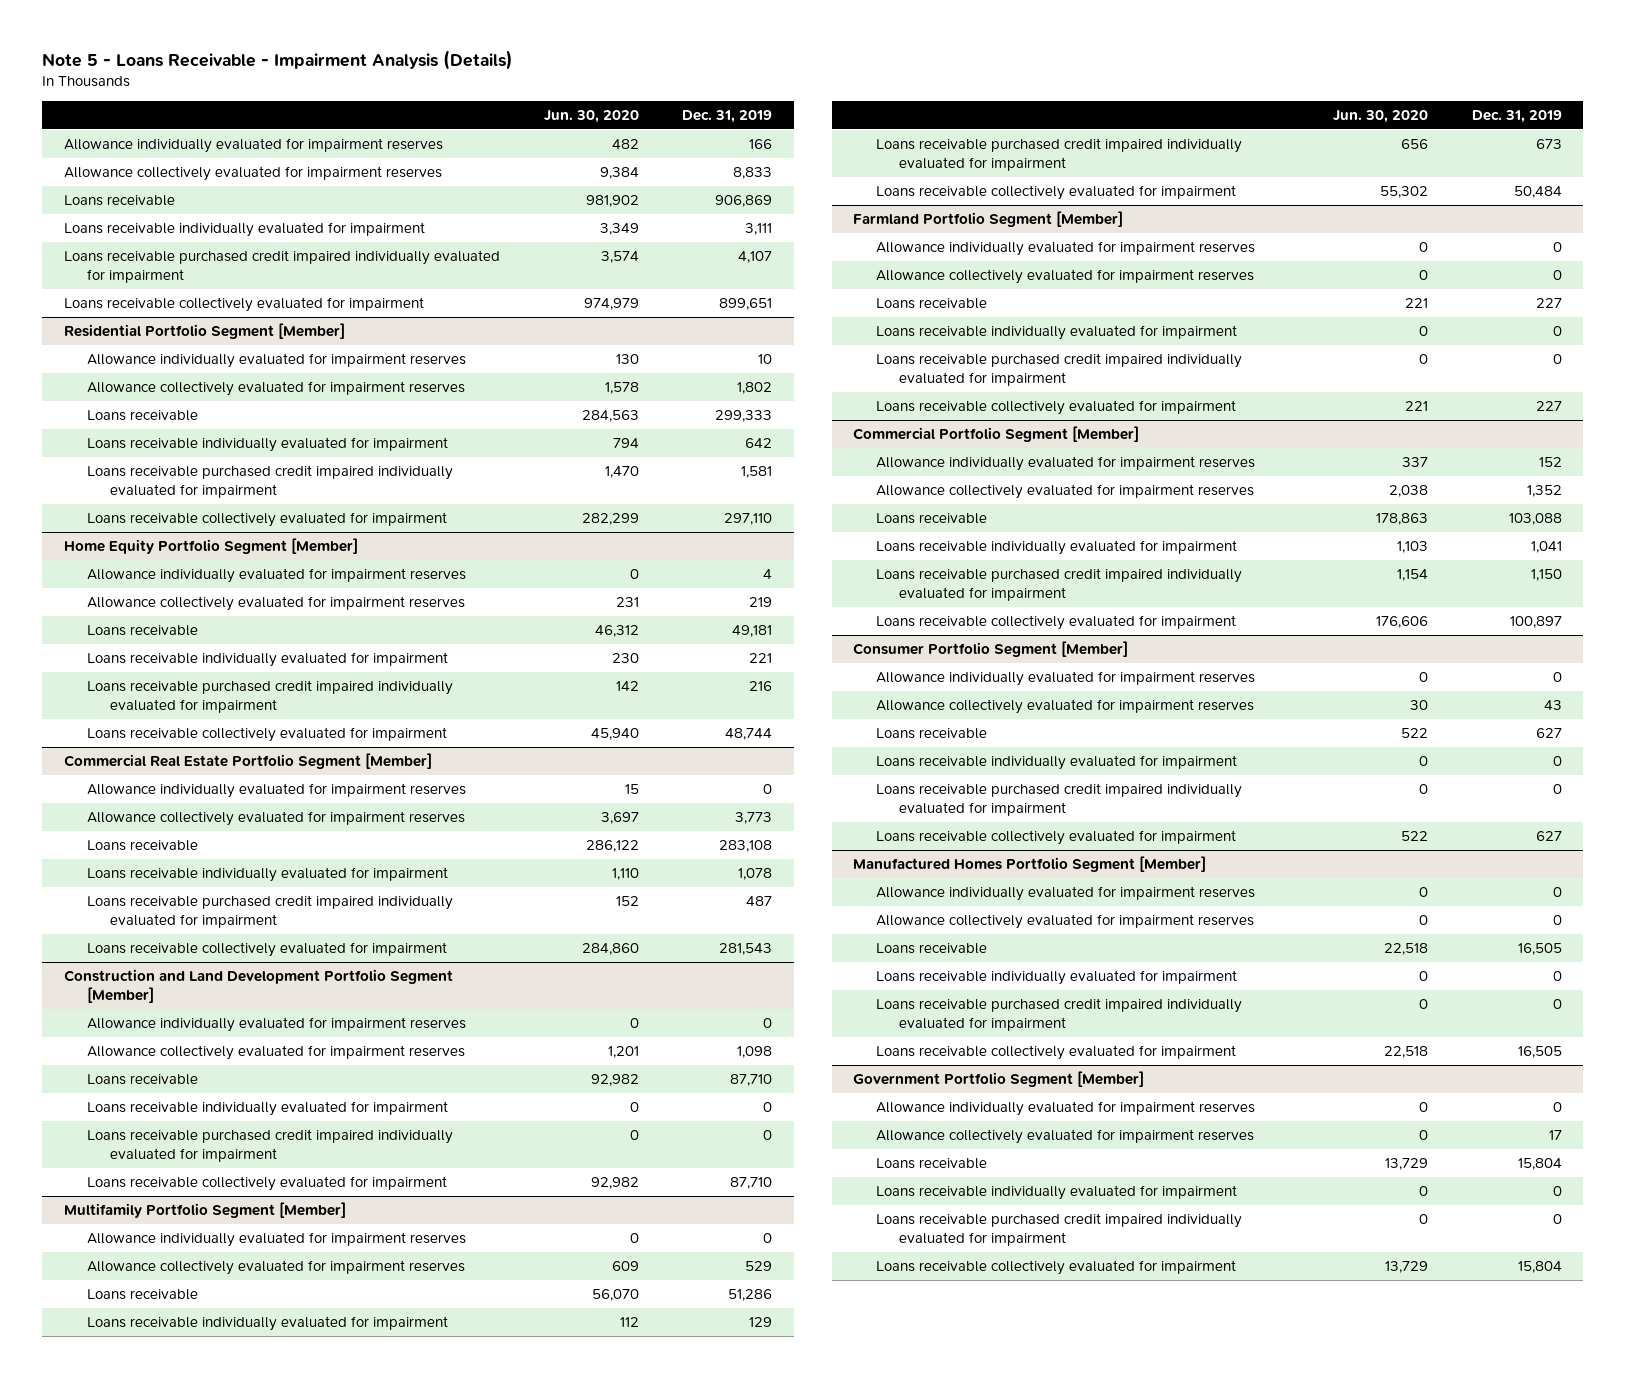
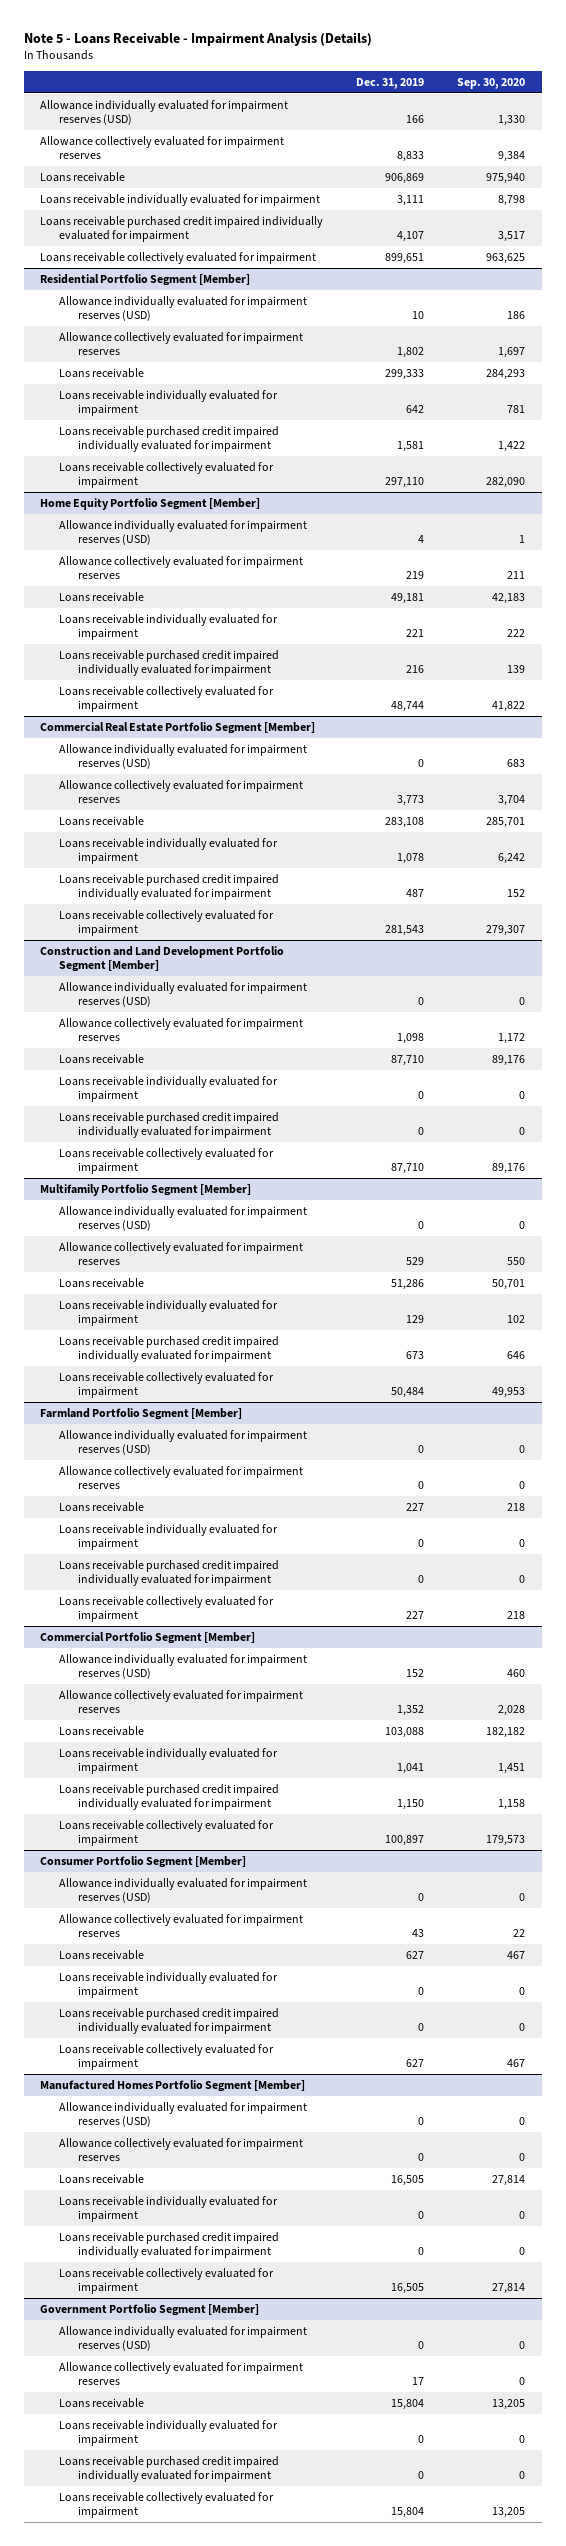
[543,109,639,123] Jun. 30, 2020 -> none
none -> [457,78,526,90] Sep. 30, 2020
[64,137,444,153] Allowance individually evaluated for impairment reserves -> [40,99,289,126] Allowance individually evaluated for impairment reserves (USD)
[87,352,467,368] Allowance individually evaluated for impairment reserves -> [58,295,307,322] Allowance individually evaluated for impairment reserves (USD)
[87,567,467,583] Allowance individually evaluated for impairment reserves -> [58,519,307,546] Allowance individually evaluated for impairment reserves (USD)
[87,782,467,798] Allowance individually evaluated for impairment reserves -> [58,743,307,770] Allowance individually evaluated for impairment reserves (USD)
[87,1016,467,1032] Allowance individually evaluated for impairment reserves -> [58,981,307,1008] Allowance individually evaluated for impairment reserves (USD)
[87,1231,467,1247] Allowance individually evaluated for impairment reserves -> [58,1205,307,1232] Allowance individually evaluated for impairment reserves (USD)
[876,240,1256,256] Allowance individually evaluated for impairment reserves -> [58,1429,307,1456] Allowance individually evaluated for impairment reserves (USD)
[876,455,1256,471] Allowance individually evaluated for impairment reserves -> [58,1653,307,1680] Allowance individually evaluated for impairment reserves (USD)
[876,670,1256,686] Allowance individually evaluated for impairment reserves -> [58,1877,307,1904] Allowance individually evaluated for impairment reserves (USD)
[876,885,1256,901] Allowance individually evaluated for impairment reserves -> [58,2101,307,2128] Allowance individually evaluated for impairment reserves (USD)
[876,1100,1256,1116] Allowance individually evaluated for impairment reserves -> [58,2325,307,2352] Allowance individually evaluated for impairment reserves (USD)

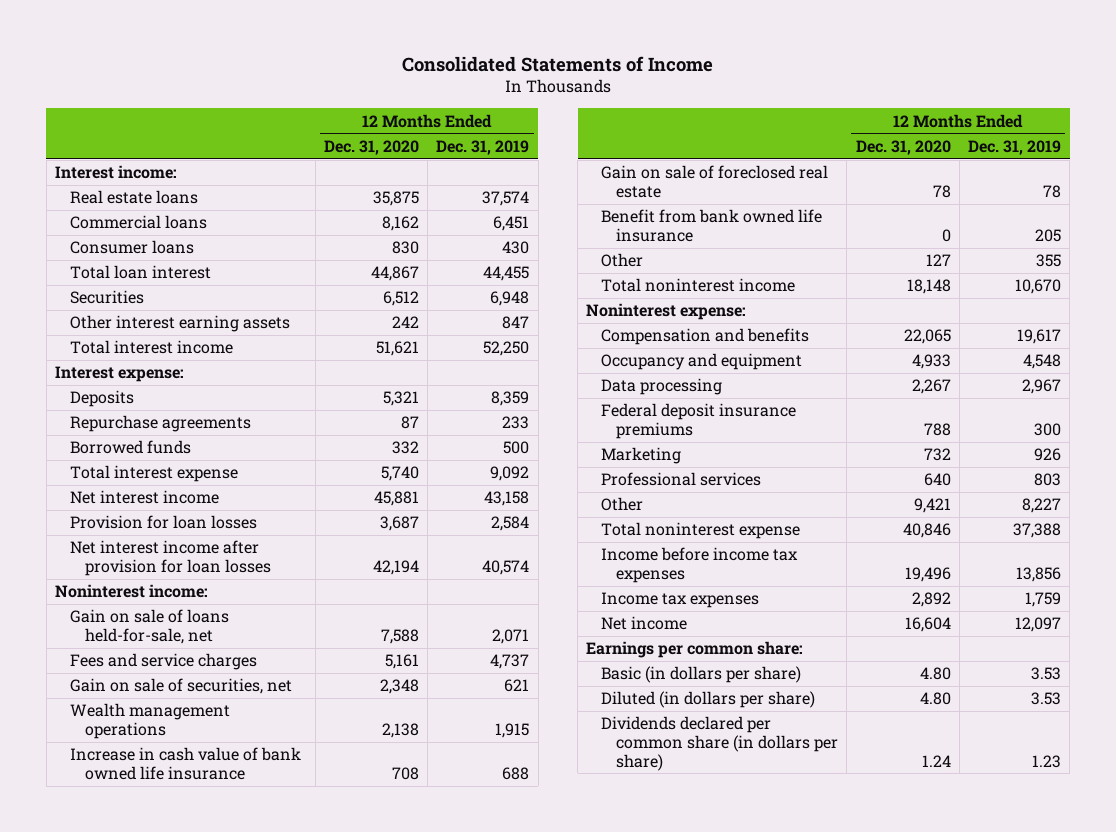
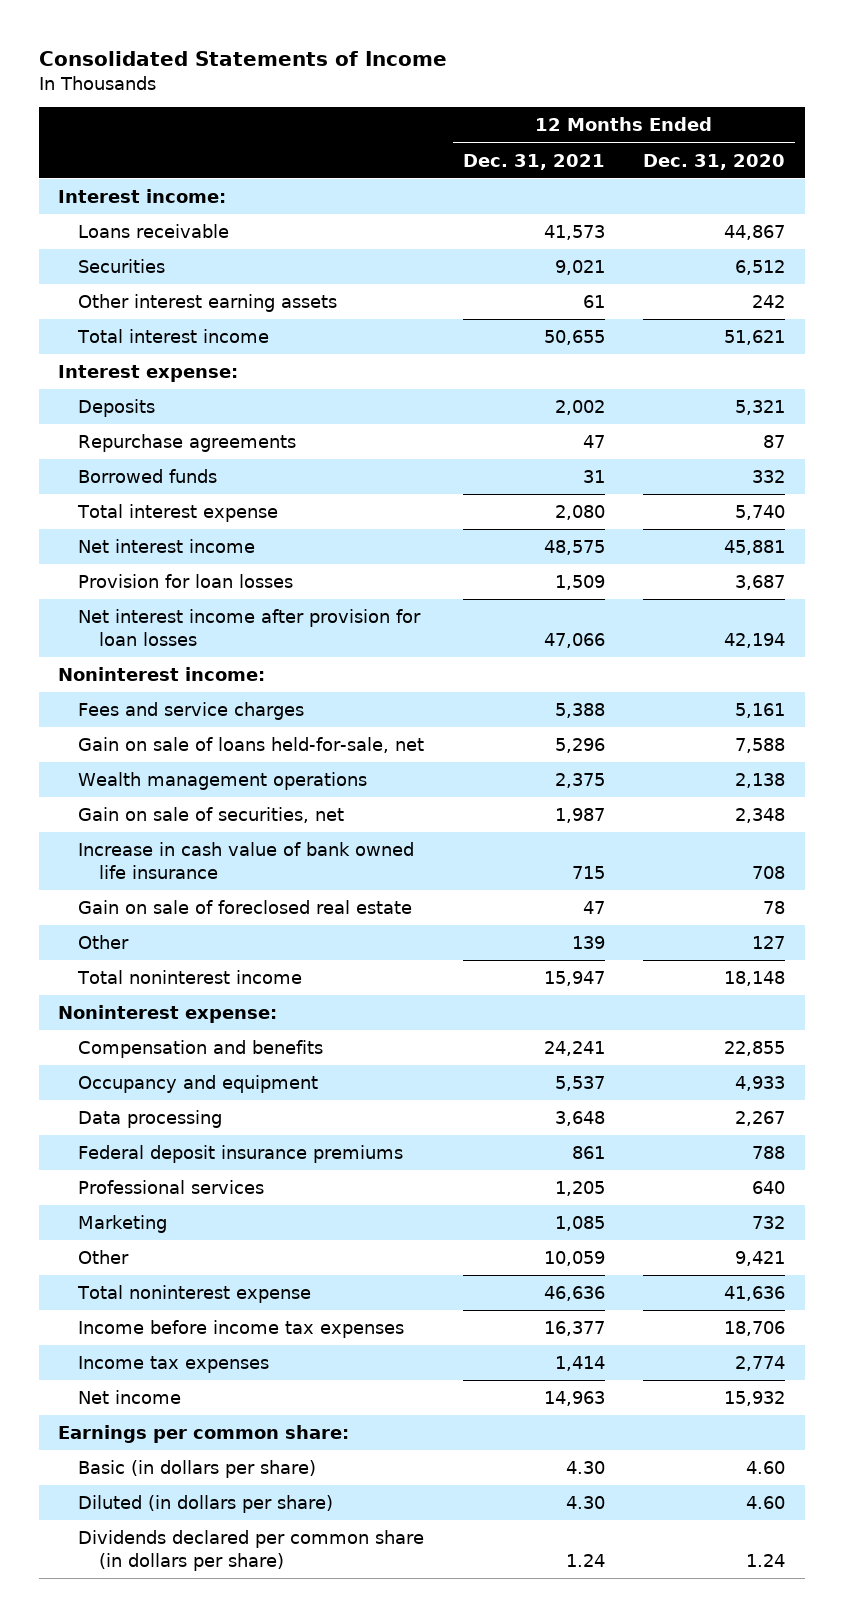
[436,139,530,155] Dec. 31, 2019 -> none
none -> [462,153,605,170] Dec. 31, 2021
[69,190,198,205] Real estate loans -> none
[69,215,207,230] Commercial loans -> none
[69,240,194,255] Consumer loans -> none
[69,265,211,280] Total loan interest -> [78,224,230,239] Loans receivable
[69,609,229,644] Gain on sale of loans held-for-sale, net -> [78,737,425,754] Gain on sale of loans held-for-sale, net
[69,678,292,695] Gain on sale of securities, net -> [78,807,345,824] Gain on sale of securities, net
[601,209,823,242] Benefit from bank owned life insurance -> none
[903,329,951,345] 22,065 -> [724,1041,786,1057] 22,855
[601,447,682,465] Marketing -> [78,1215,168,1234] Marketing
[902,523,951,539] 40,846 -> [724,1286,786,1302] 41,636
[904,566,951,582] 19,496 -> [724,1321,786,1337] 18,706
[911,592,951,608] 2,892 -> [735,1356,786,1372] 2,774
[904,617,951,633] 16,604 -> [724,1391,786,1407] 15,932
[919,667,951,681] 4.80 -> [746,1461,786,1475] 4.60
[919,692,951,706] 4.80 -> [746,1496,786,1510] 4.60

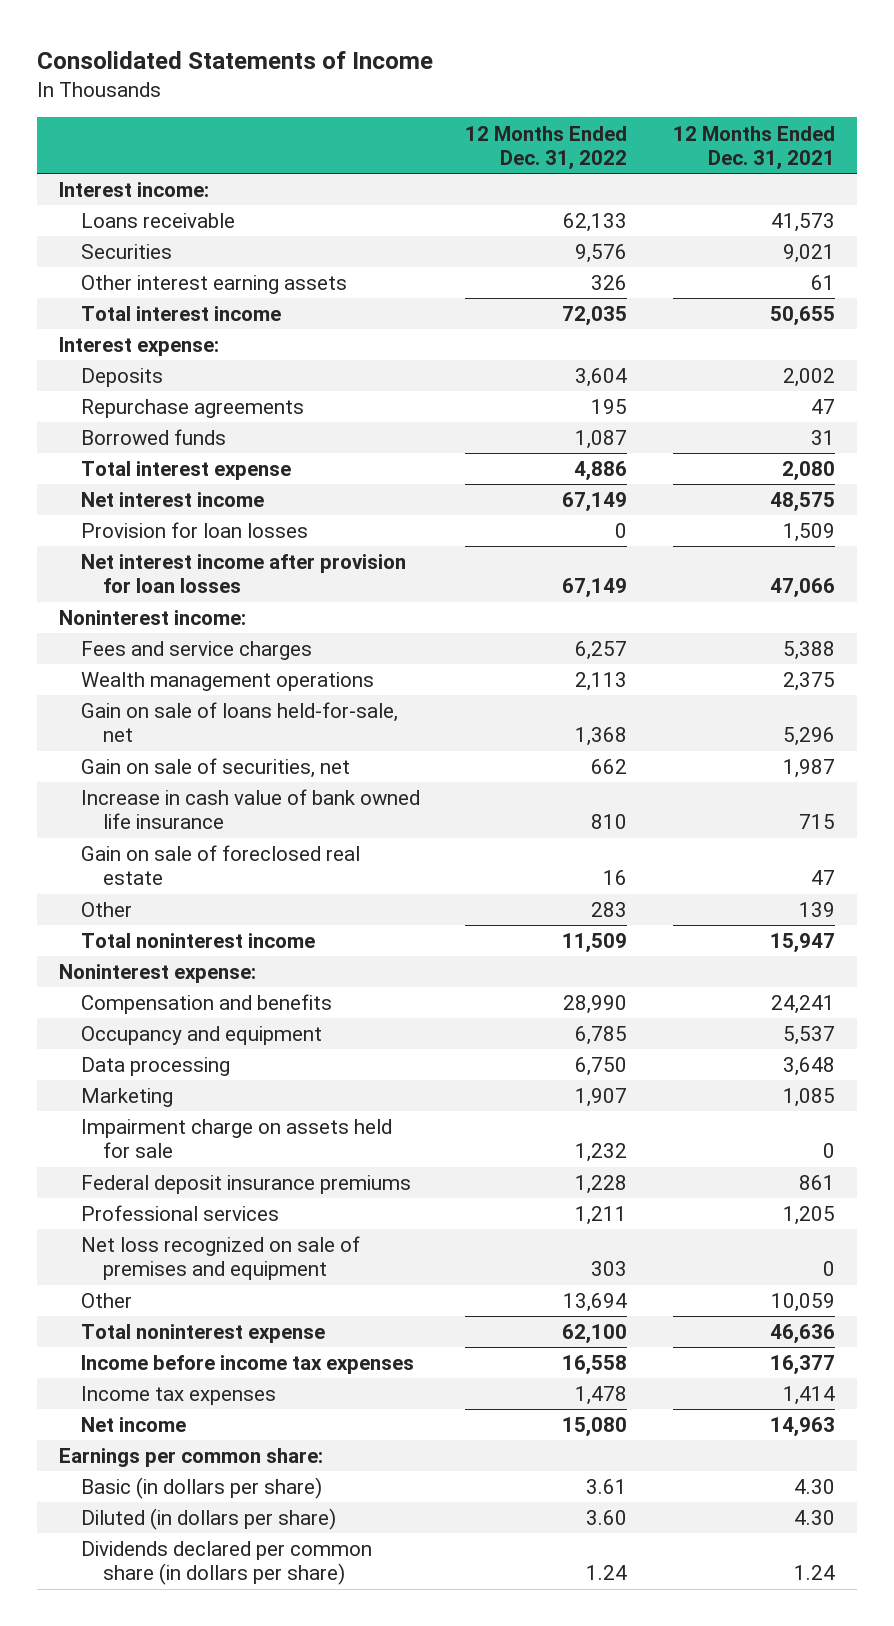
[643,153,786,170] Dec. 31, 2020 -> none
none -> [465,125,628,170] 12 Months Ended Dec. 31, 2022
[78,737,425,754] Gain on sale of loans held-for-sale, net -> [81,702,399,743] Gain on sale of loans held-for-sale, net
[78,1215,168,1234] Marketing -> [81,1088,174,1108] Marketing
none -> [81,1119,393,1159] Impairment charge on assets held for sale
none -> [81,1236,361,1281] Net loss recognized on sale of premises and equipment

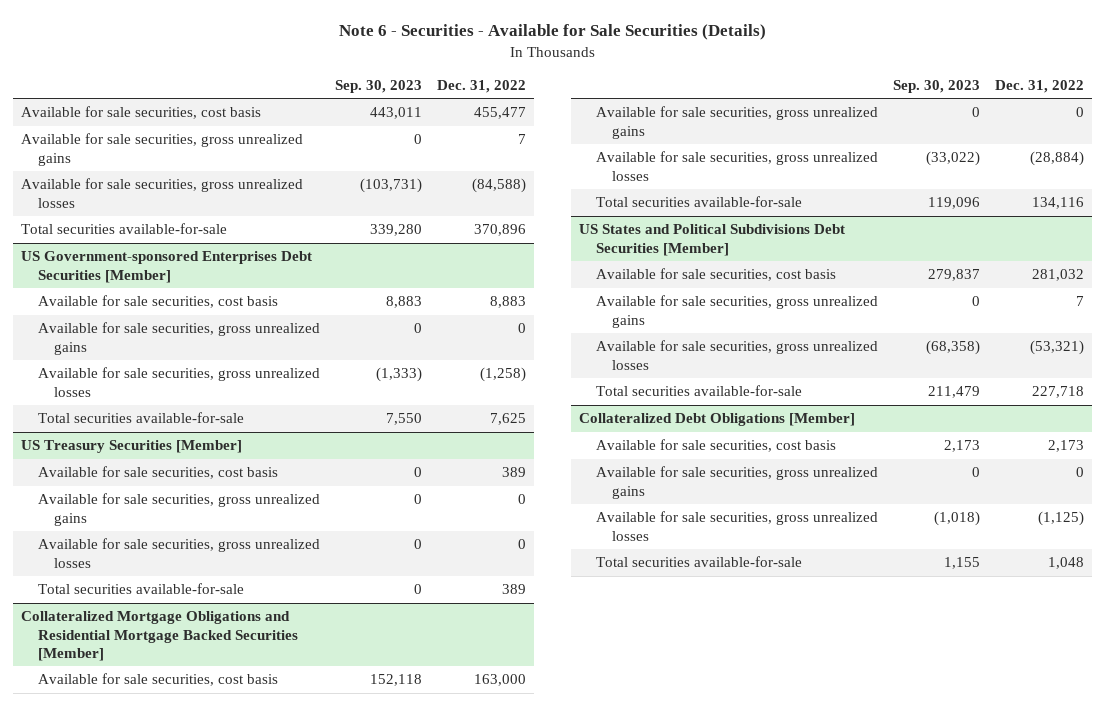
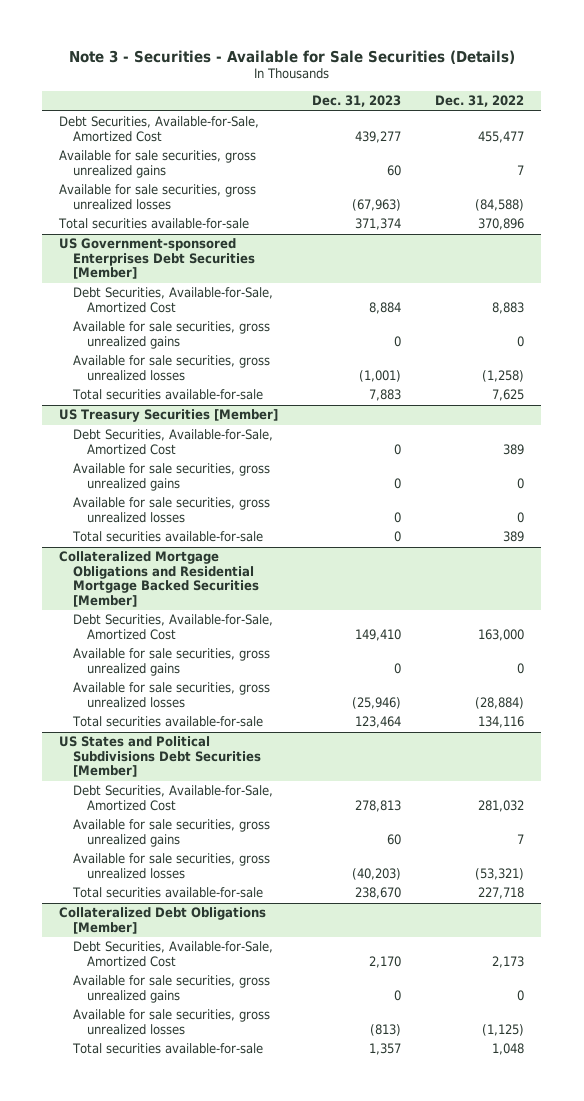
[338,24,766,41] Note 6 - Securities - Available for Sale Securities (Details) -> [68,49,515,64] Note 3 - Securities - Available for Sale Securities (Details)
[335,79,423,93] Sep. 30, 2023 -> none
none -> [312,95,402,108] Dec. 31, 2023
[21,106,262,120] Available for sale securities, cost basis -> [59,116,260,142] Debt Securities, Available-for-Sale, Amortized Cost
[37,295,278,309] Available for sale securities, cost basis -> [73,287,274,313] Debt Securities, Available-for-Sale, Amortized Cost
[37,466,278,480] Available for sale securities, cost basis -> [73,429,274,455] Debt Securities, Available-for-Sale, Amortized Cost
[37,673,278,687] Available for sale securities, cost basis -> [73,614,274,640] Debt Securities, Available-for-Sale, Amortized Cost
[595,268,836,282] Available for sale securities, cost basis -> [73,785,274,811] Debt Securities, Available-for-Sale, Amortized Cost
[595,439,836,453] Available for sale securities, cost basis -> [73,941,274,967] Debt Securities, Available-for-Sale, Amortized Cost

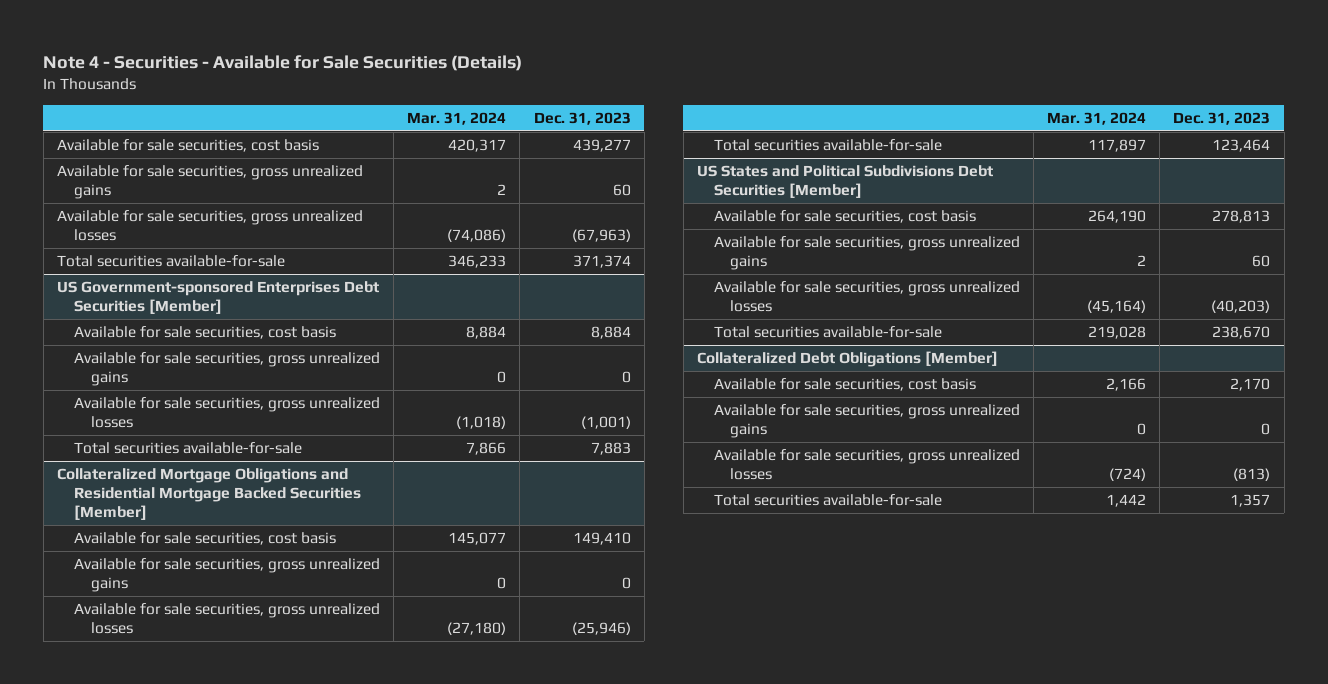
[68,49,515,64] Note 3 - Securities - Available for Sale Securities (Details) -> [43,54,523,71] Note 4 - Securities - Available for Sale Securities (Details)
[435,95,525,108] Dec. 31, 2022 -> none
none -> [407,111,507,125] Mar. 31, 2024
[59,116,260,142] Debt Securities, Available-for-Sale, Amortized Cost -> [57,139,320,153] Available for sale securities, cost basis
[73,287,274,313] Debt Securities, Available-for-Sale, Amortized Cost -> [73,326,336,340] Available for sale securities, cost basis
[59,409,279,423] US Treasury Securities [Member] -> none
[73,429,274,455] Debt Securities, Available-for-Sale, Amortized Cost -> none
[73,463,271,491] Available for sale securities, gross unrealized gains -> none
[73,497,271,523] Available for sale securities, gross unrealized losses -> none
[72,531,264,543] Total securities available-for-sale -> none
[73,614,274,640] Debt Securities, Available-for-Sale, Amortized Cost -> [73,532,336,546] Available for sale securities, cost basis
[73,785,274,811] Debt Securities, Available-for-Sale, Amortized Cost -> [713,210,976,224] Available for sale securities, cost basis
[73,941,274,967] Debt Securities, Available-for-Sale, Amortized Cost -> [713,378,976,392] Available for sale securities, cost basis

